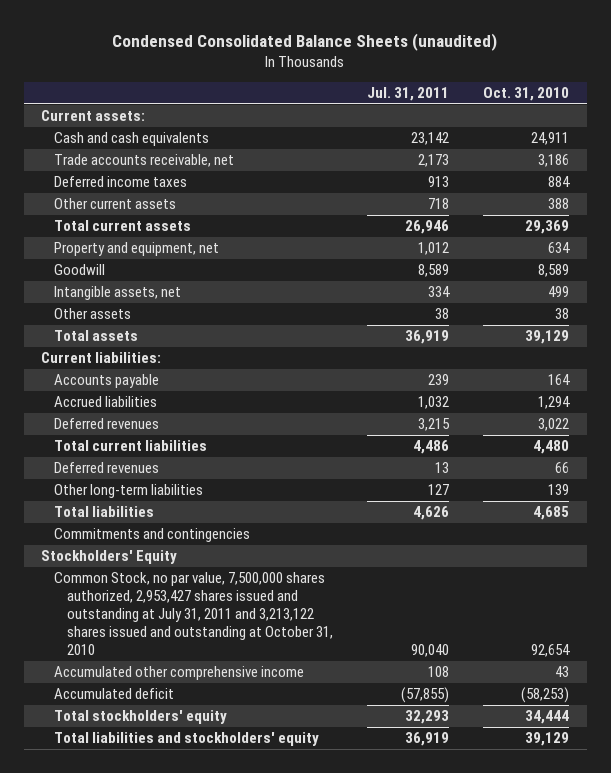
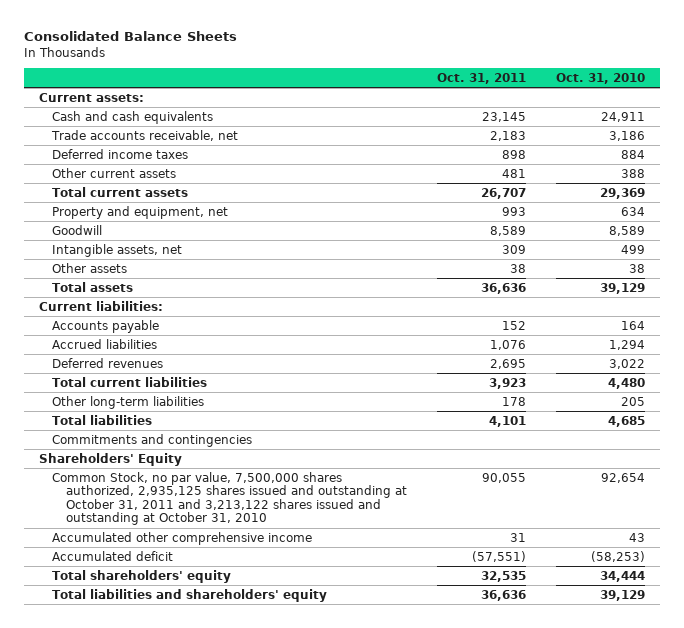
[112,33,498,52] Condensed Consolidated Balance Sheets (unaudited) -> [23,31,237,42] Consolidated Balance Sheets
[367,87,450,102] Jul. 31, 2011 -> none
none -> [437,72,527,84] Oct. 31, 2011
[53,462,159,474] Deferred revenues -> none
[548,484,570,496] 139 -> [621,396,646,406] 205
[41,550,178,565] Stockholders' Equity -> [38,452,182,466] Shareholders' Equity
[53,572,333,655] Common Stock, no par value, 7,500,000 shares authorized, 2,953,427 shares issued and outstanding at July 31, 2011 and 3,213,122 shares issued and outstanding at October 31, 2010 -> [52,471,408,526] Common Stock, no par value, 7,500,000 shares authorized, 2,935,125 shares issued and outstanding at October 31, 2011 and 3,213,122 shares issued and outstanding at October 31, 2010
[53,710,227,725] Total stockholders' equity -> [52,569,232,583] Total shareholders' equity
[53,732,319,747] Total liabilities and stockholders' equity -> [52,588,328,602] Total liabilities and shareholders' equity

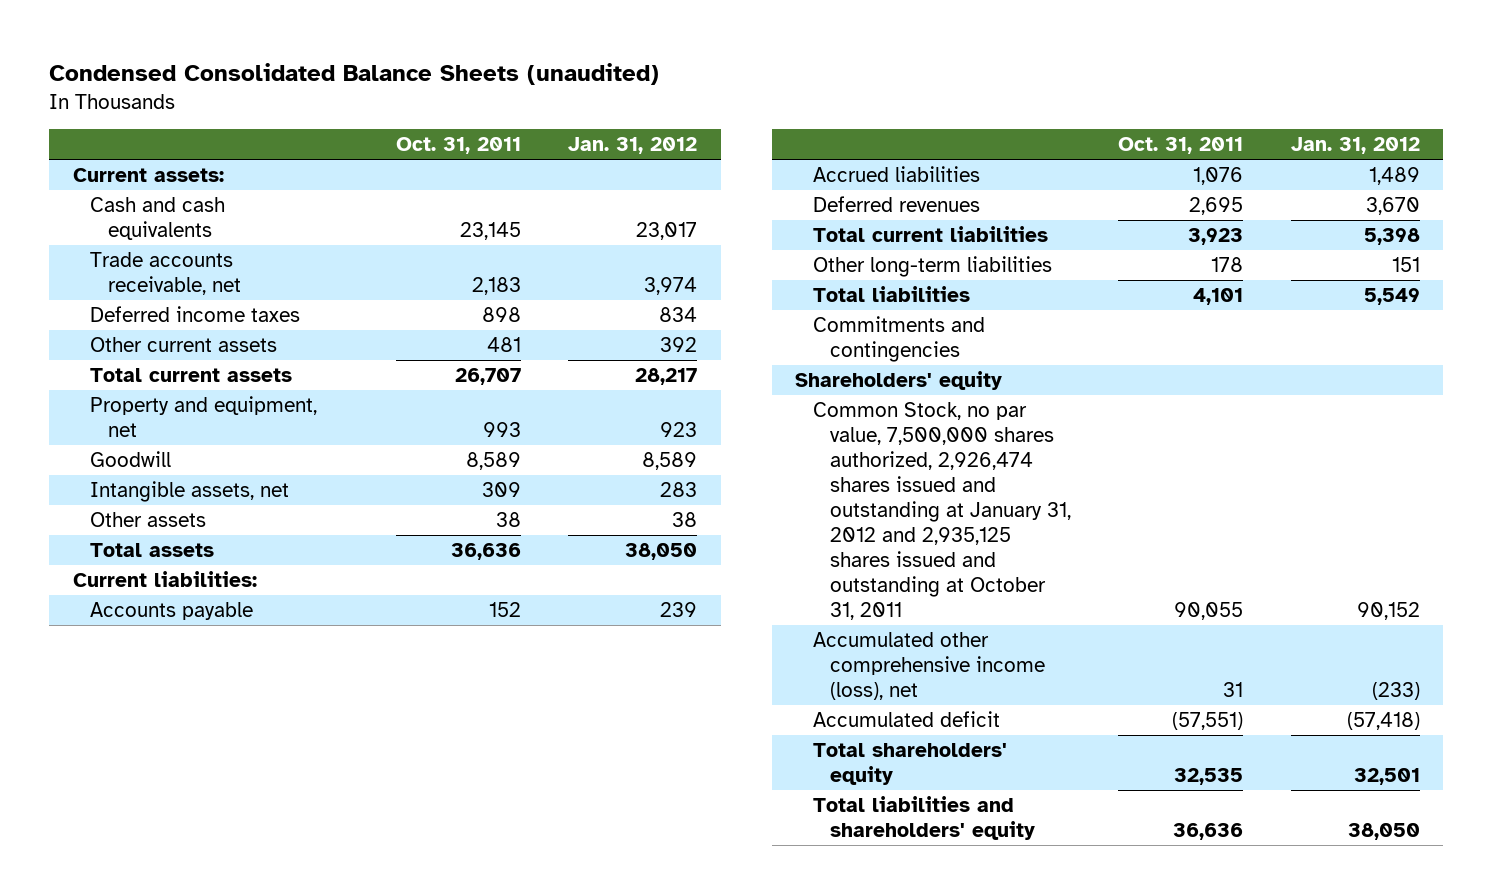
[23,31,237,42] Consolidated Balance Sheets -> [49,63,660,86] Condensed Consolidated Balance Sheets (unaudited)
[556,72,646,84] Oct. 31, 2010 -> none
none -> [567,137,697,155] Jan. 31, 2012
[38,452,182,466] Shareholders' Equity -> [795,370,1003,390] Shareholders' equity
[52,471,408,526] Common Stock, no par value, 7,500,000 shares authorized, 2,935,125 shares issued and outstanding at October 31, 2011 and 3,213,122 shares issued and outstanding at October 31, 2010 -> [812,401,1072,621] Common Stock, no par value, 7,500,000 shares authorized, 2,926,474 shares issued and outstanding at January 31, 2012 and 2,935,125 shares issued and outstanding at October 31, 2011
[52,531,313,545] Accumulated other comprehensive income -> [812,631,1046,701] Accumulated other comprehensive income (loss), net

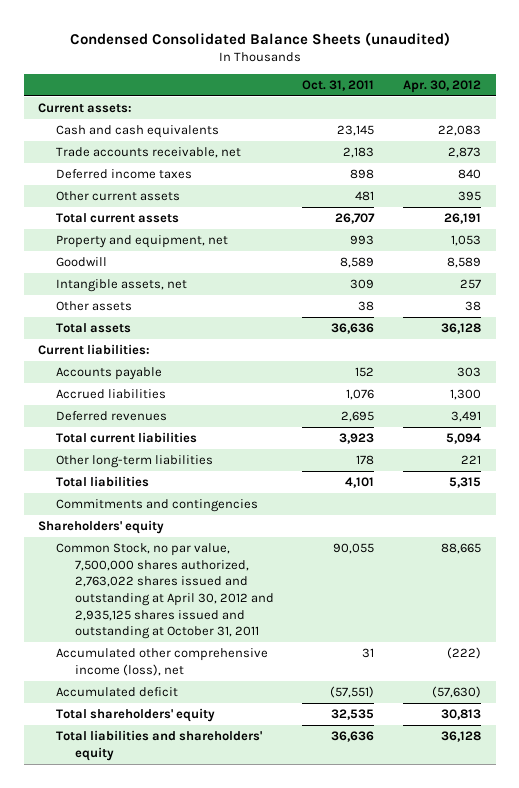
[567,137,697,155] Jan. 31, 2012 -> none
none -> [403,79,482,93] Apr. 30, 2012
[812,401,1072,621] Common Stock, no par value, 7,500,000 shares authorized, 2,926,474 shares issued and outstanding at January 31, 2012 and 2,935,125 shares issued and outstanding at October 31, 2011 -> [56,543,274,640] Common Stock, no par value, 7,500,000 shares authorized, 2,763,022 shares issued and outstanding at April 30, 2012 and 2,935,125 shares issued and outstanding at October 31, 2011

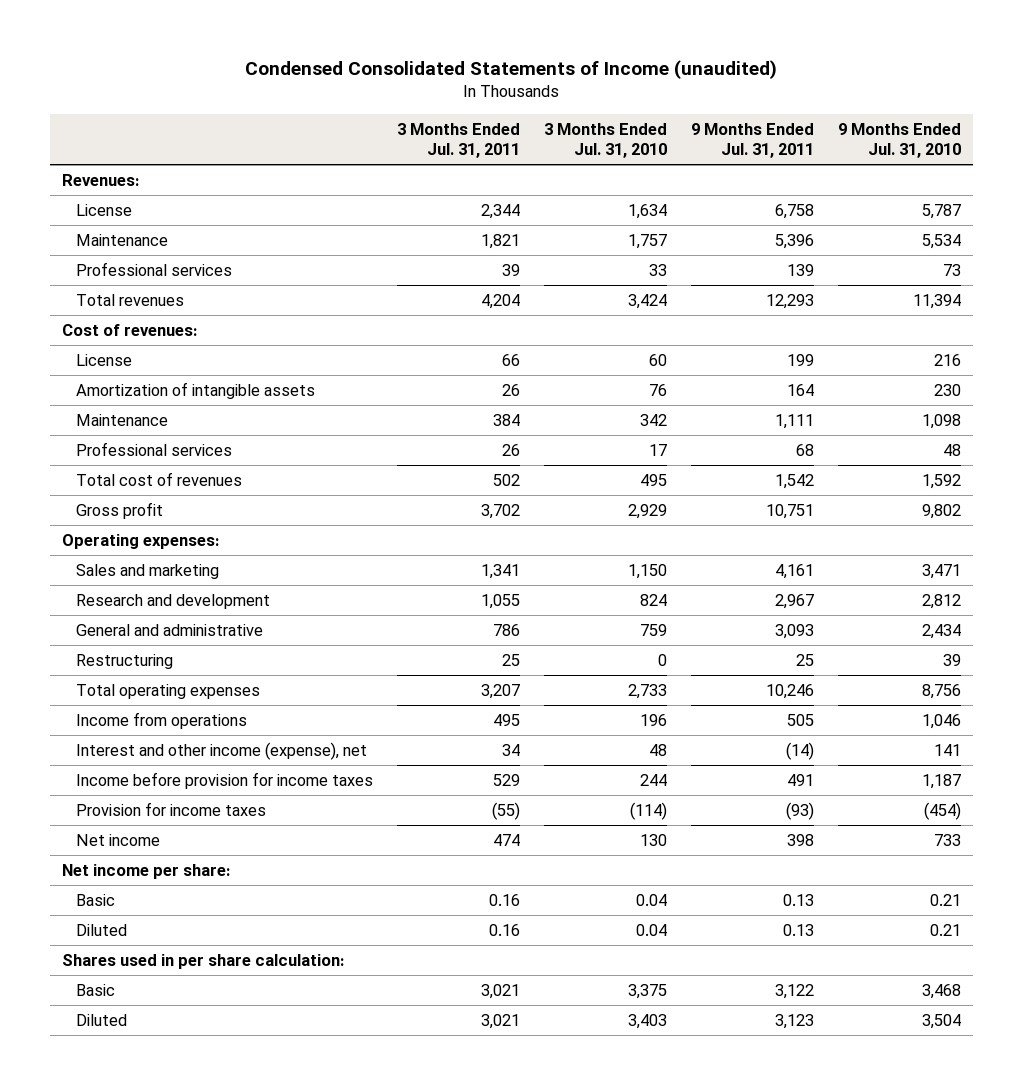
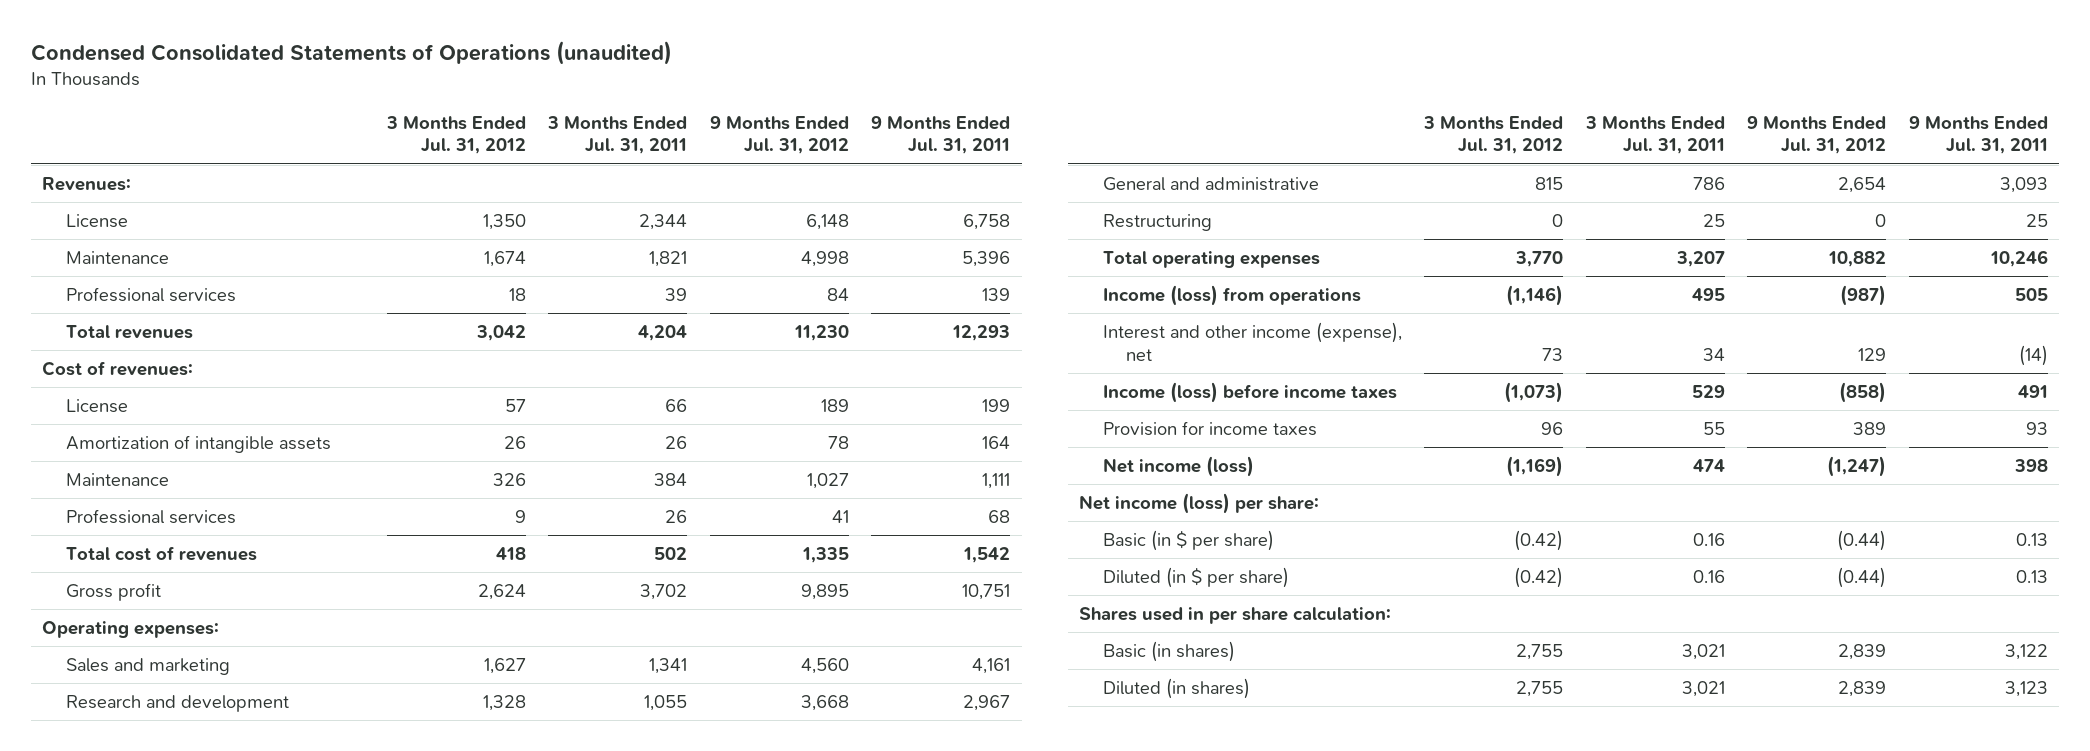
[245,60,778,80] Condensed Consolidated Statements of Income (unaudited) -> [30,40,672,65] Condensed Consolidated Statements of Operations (unaudited)
[544,122,668,159] 3 Months Ended Jul. 31, 2010 -> none
[838,122,962,159] 9 Months Ended Jul. 31, 2010 -> none
none -> [386,115,527,155] 3 Months Ended Jul. 31, 2012
none -> [709,115,849,155] 9 Months Ended Jul. 31, 2012
[76,711,248,729] Income from operations -> [1102,284,1361,306] Income (loss) from operations
[76,771,374,789] Income before provision for income taxes -> [1102,381,1397,403] Income (loss) before income taxes
[492,801,521,820] (55) -> [1702,421,1725,435] 55
[786,801,815,820] (93) -> [2025,421,2048,435] 93
[76,833,161,846] Net income -> [1102,455,1254,477] Net income (loss)
[61,863,230,879] Net income per share: -> [1079,492,1320,514] Net income (loss) per share:
[76,893,116,906] Basic -> [1102,529,1274,551] Basic (in $ per share)
[76,923,128,936] Diluted -> [1102,566,1289,588] Diluted (in $ per share)
[76,983,116,996] Basic -> [1102,640,1235,662] Basic (in shares)
[76,1013,128,1026] Diluted -> [1102,677,1250,699] Diluted (in shares)

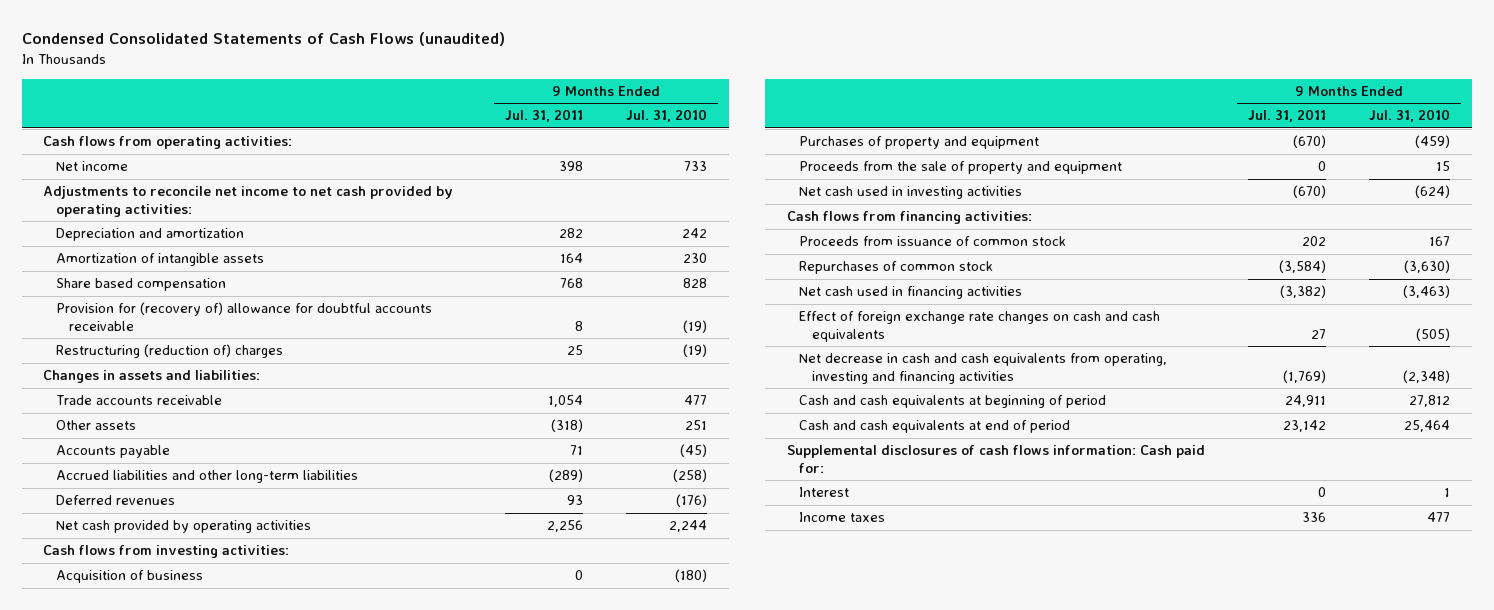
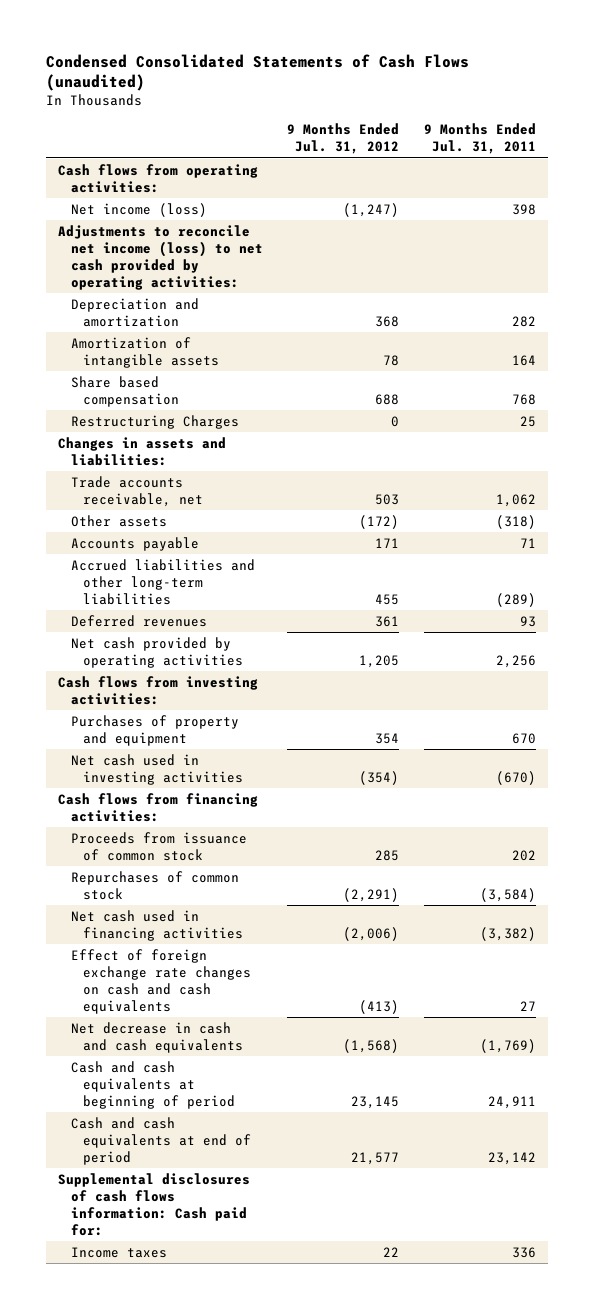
[626,109,708,123] Jul. 31, 2010 -> none
none -> [287,123,400,155] 9 Months Ended Jul. 31, 2012
[56,161,129,172] Net income -> [70,202,207,217] Net income (loss)
[43,186,454,218] Adjustments to reconcile net income to net cash provided by operating activities: -> [58,224,263,290] Adjustments to reconcile net income (loss) to net cash provided by operating activities:
[56,302,433,332] Provision for (recovery of) allowance for doubtful accounts receivable -> none
[56,344,284,359] Restructuring (reduction of) charges -> [70,414,239,429] Restructuring Charges
[56,395,223,406] Trade accounts receivable -> [70,475,204,507] Trade accounts receivable, net
[547,395,583,408] 1,054 -> [495,493,536,507] 1,062
[56,570,204,584] Acquisition of business -> none
[799,161,1123,175] Proceeds from the sale of property and equipment -> none
[1293,135,1327,149] (670) -> [511,732,536,744] 670
[799,353,1168,385] Net decrease in cash and cash equivalents from operating, investing and financing activities -> [70,1021,244,1053] Net decrease in cash and cash equivalents
[799,487,850,498] Interest -> none

